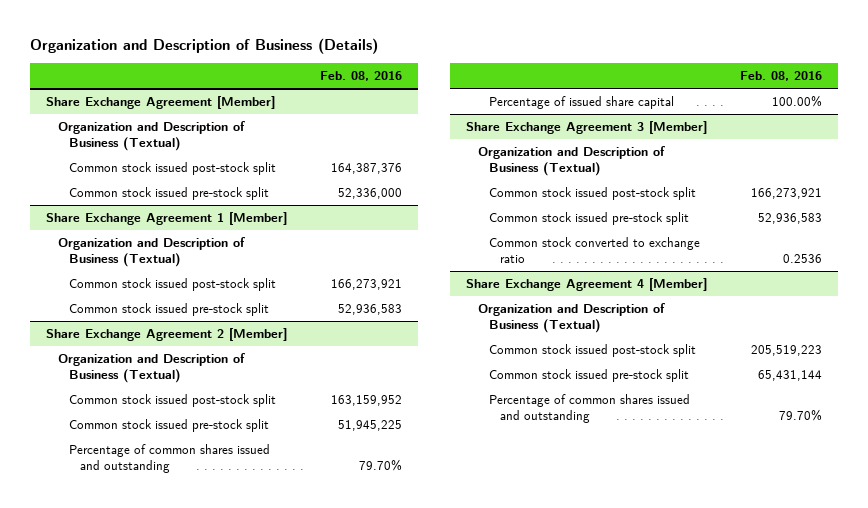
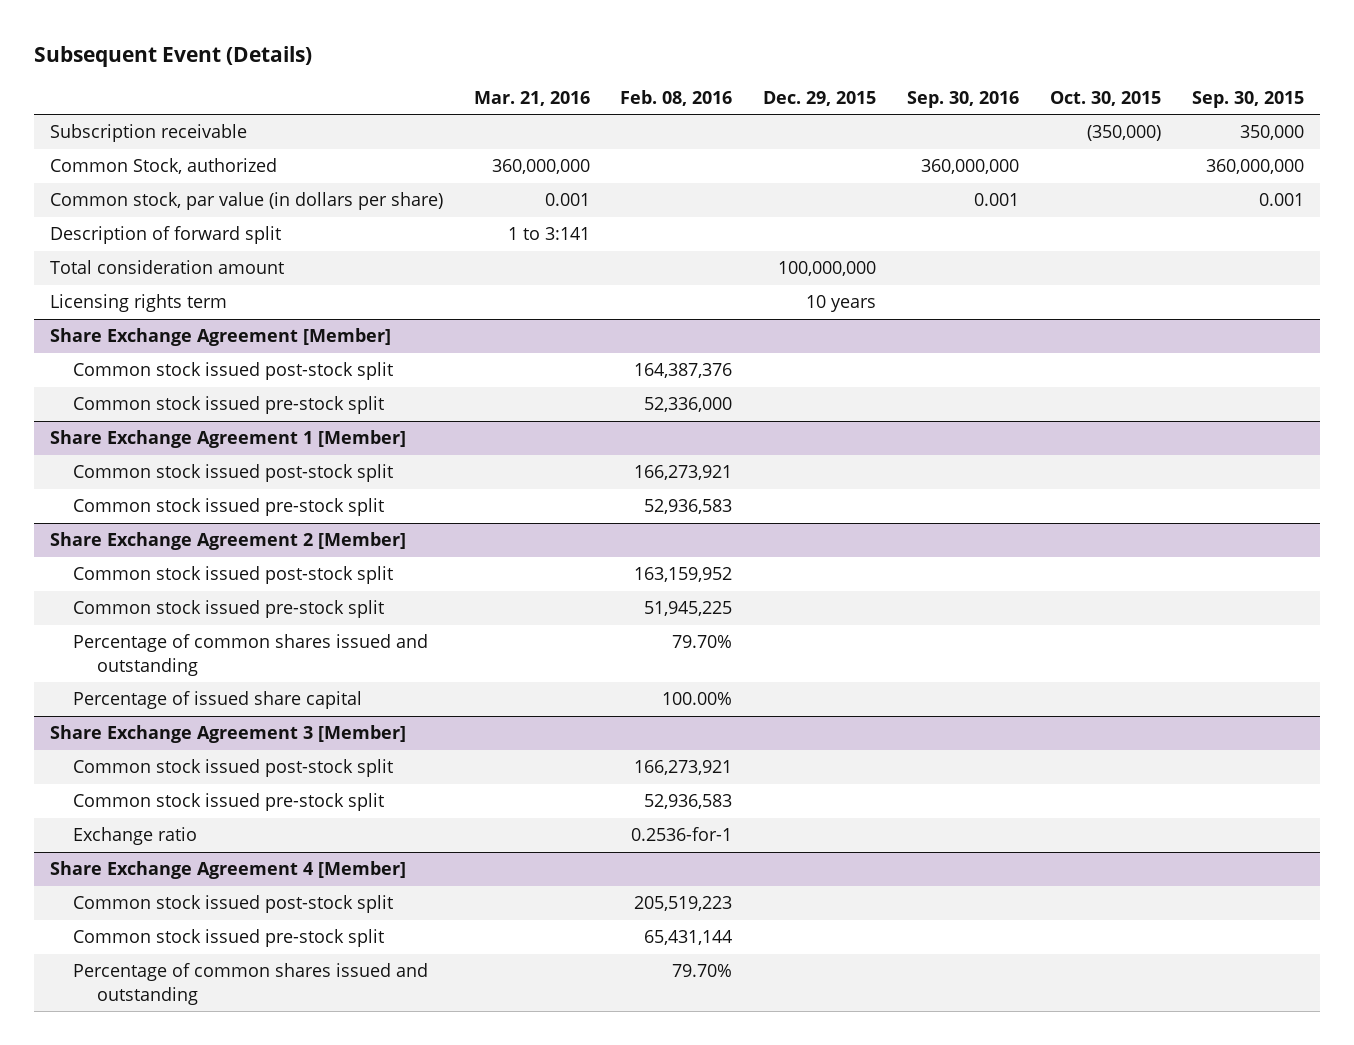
[30,38,379,55] Organization and Description of Business (Details) -> [34,46,313,68] Subsequent Event (Details)
none -> [473,90,590,106] Mar. 21, 2016
none -> [763,90,877,106] Dec. 29, 2015
none -> [907,90,1020,108] Sep. 30, 2016
none -> [1050,90,1162,106] Oct. 30, 2015
none -> [1192,90,1305,108] Sep. 30, 2015
none -> [49,124,247,143] Subscription receivable
none -> [49,158,277,175] Common Stock, authorized
none -> [49,192,443,211] Common stock, par value (in dollars per share)
none -> [49,226,281,245] Description of forward split
none -> [49,260,284,275] Total consideration amount
none -> [49,294,227,313] Licensing rights term
[57,121,245,151] Organization and Description of Business (Textual) -> none
[57,237,245,267] Organization and Description of Business (Textual) -> none
[57,353,245,383] Organization and Description of Business (Textual) -> none
[477,146,665,176] Organization and Description of Business (Textual) -> none
[489,237,701,263] Common stock converted to exchange ratio -> none
none -> [73,827,198,846] Exchange ratio
[477,303,665,333] Organization and Description of Business (Textual) -> none

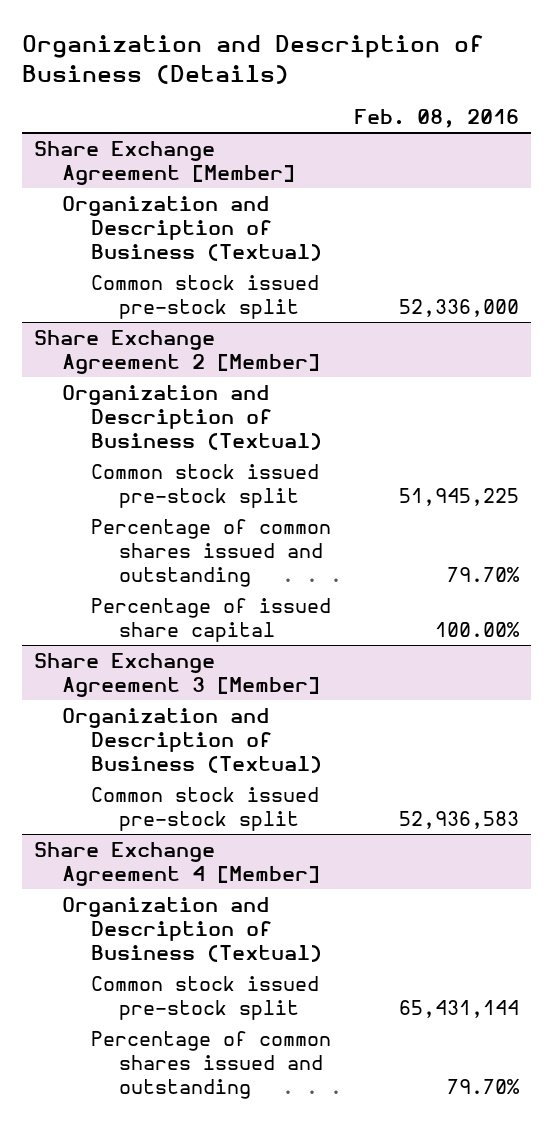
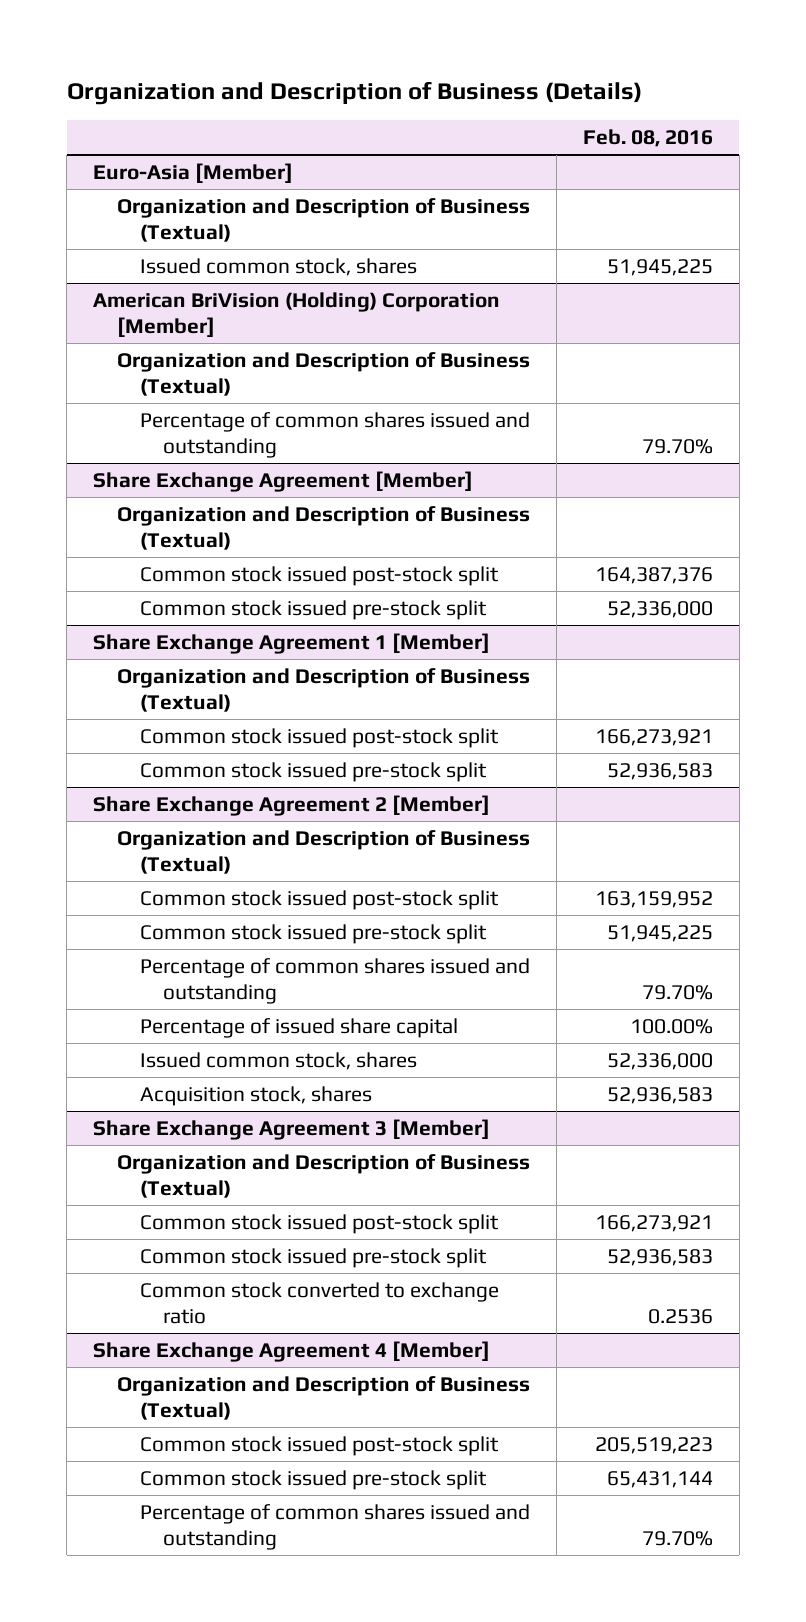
none -> [93,162,294,183] Euro-Asia [Member]
none -> [116,197,530,242] Organization and Description of Business (Textual)
none -> [139,257,417,276] Issued common stock, shares
none -> [93,291,501,337] American BriVision (Holding) Corporation [Member]
none -> [116,351,530,396] Organization and Description of Business (Textual)
none -> [139,411,530,458] Percentage of common shares issued and outstanding
none -> [139,565,499,586] Common stock issued post-stock split
none -> [93,632,491,654] Share Exchange Agreement 1 [Member]
none -> [116,667,530,712] Organization and Description of Business (Textual)
none -> [139,727,499,748] Common stock issued post-stock split
none -> [139,761,487,782] Common stock issued pre-stock split
none -> [139,889,499,910] Common stock issued post-stock split
none -> [139,1051,417,1070] Issued common stock, shares
none -> [139,1085,372,1106] Acquisition stock, shares
none -> [139,1213,499,1234] Common stock issued post-stock split
none -> [139,1281,499,1324] Common stock converted to exchange ratio
none -> [139,1435,499,1456] Common stock issued post-stock split

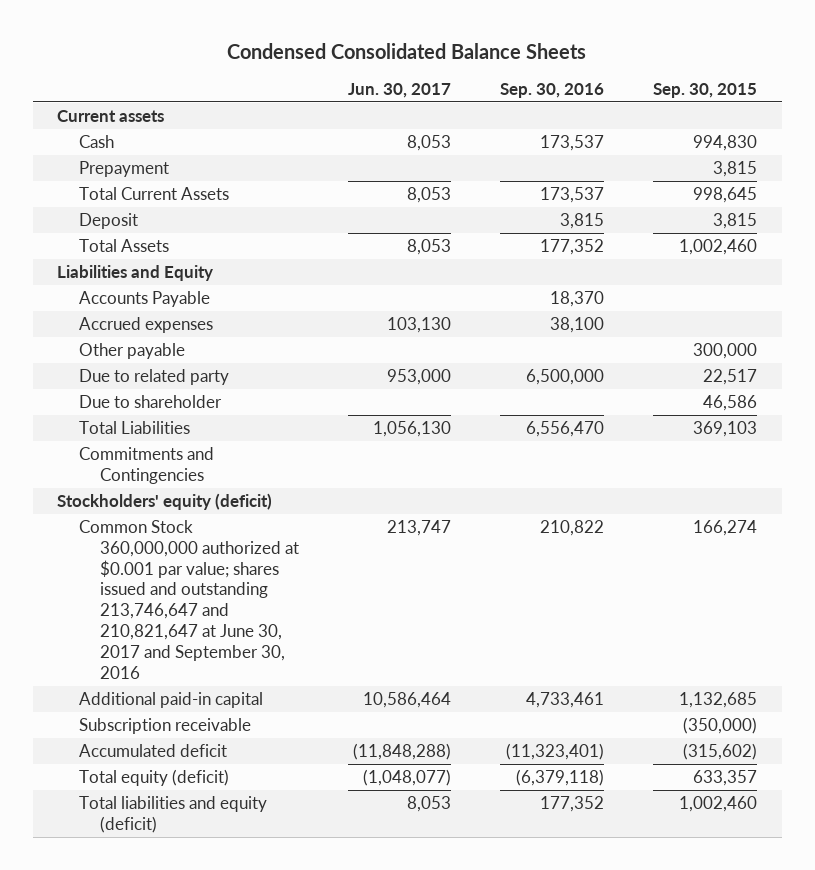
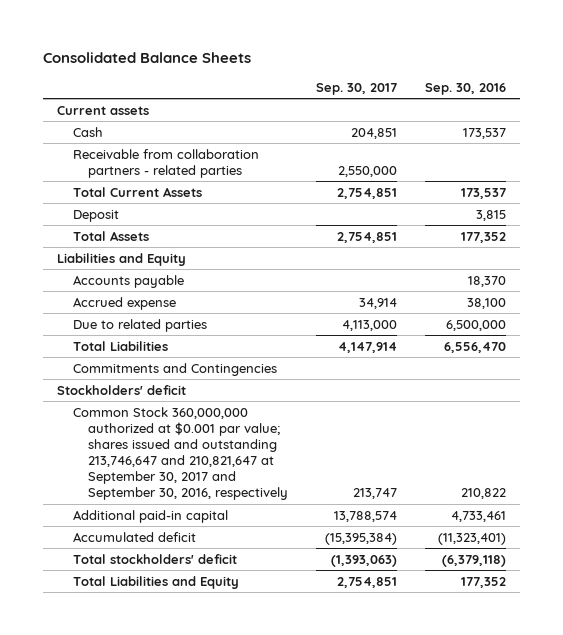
[227,42,587,59] Condensed Consolidated Balance Sheets -> [42,52,251,64] Consolidated Balance Sheets
[348,82,452,98] Jun. 30, 2017 -> none
[653,82,758,98] Sep. 30, 2015 -> none
none -> [316,82,398,95] Sep. 30, 2017
[78,161,169,178] Prepayment -> none
none -> [72,148,259,178] Receivable from collaboration partners - related parties
[78,343,185,360] Other payable -> none
[78,395,222,409] Due to shareholder -> none
[78,291,210,308] Accounts Payable -> [72,274,184,288] Accounts payable
[78,317,213,334] Accrued expenses -> [72,296,176,310] Accrued expense
[78,369,229,386] Due to related party -> [72,318,207,332] Due to related parties
[57,493,273,511] Stockholders' equity (deficit) -> [56,384,186,395] Stockholders' deficit
[78,520,300,679] Common Stock 360,000,000 authorized at $0.001 par value; shares issued and outstanding 213,746,647 and 210,821,647 at June 30, 2017 and September 30, 2016 -> [72,406,289,501] Common Stock 360,000,000 authorized at $0.001 par value; shares issued and outstanding 213,746,647 and 210,821,647 at September 30, 2017 and September 30, 2016, respectively
[78,718,251,735] Subscription receivable -> none
[78,769,229,787] Total equity (deficit) -> [72,553,237,564] Total stockholders' deficit
[78,796,267,833] Total liabilities and equity (deficit) -> [72,575,239,589] Total Liabilities and Equity

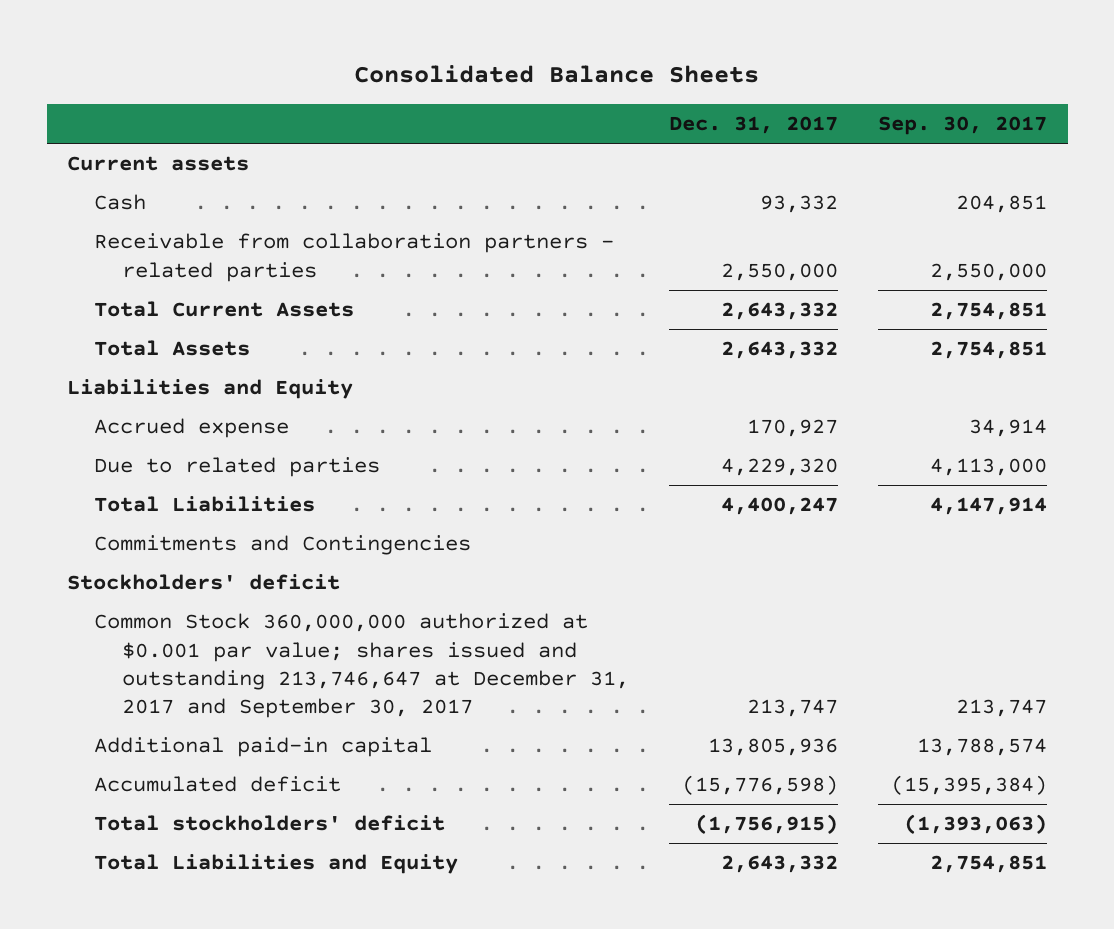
[425,82,507,95] Sep. 30, 2016 -> none
none -> [669,116,839,135] Dec. 31, 2017
[72,209,119,222] Deposit -> none
[72,274,184,288] Accounts payable -> none
[72,406,289,501] Common Stock 360,000,000 authorized at $0.001 par value; shares issued and outstanding 213,746,647 and 210,821,647 at September 30, 2017 and September 30, 2016, respectively -> [94,613,629,719] Common Stock 360,000,000 authorized at $0.001 par value; shares issued and outstanding 213,746,647 at December 31, 2017 and September 30, 2017

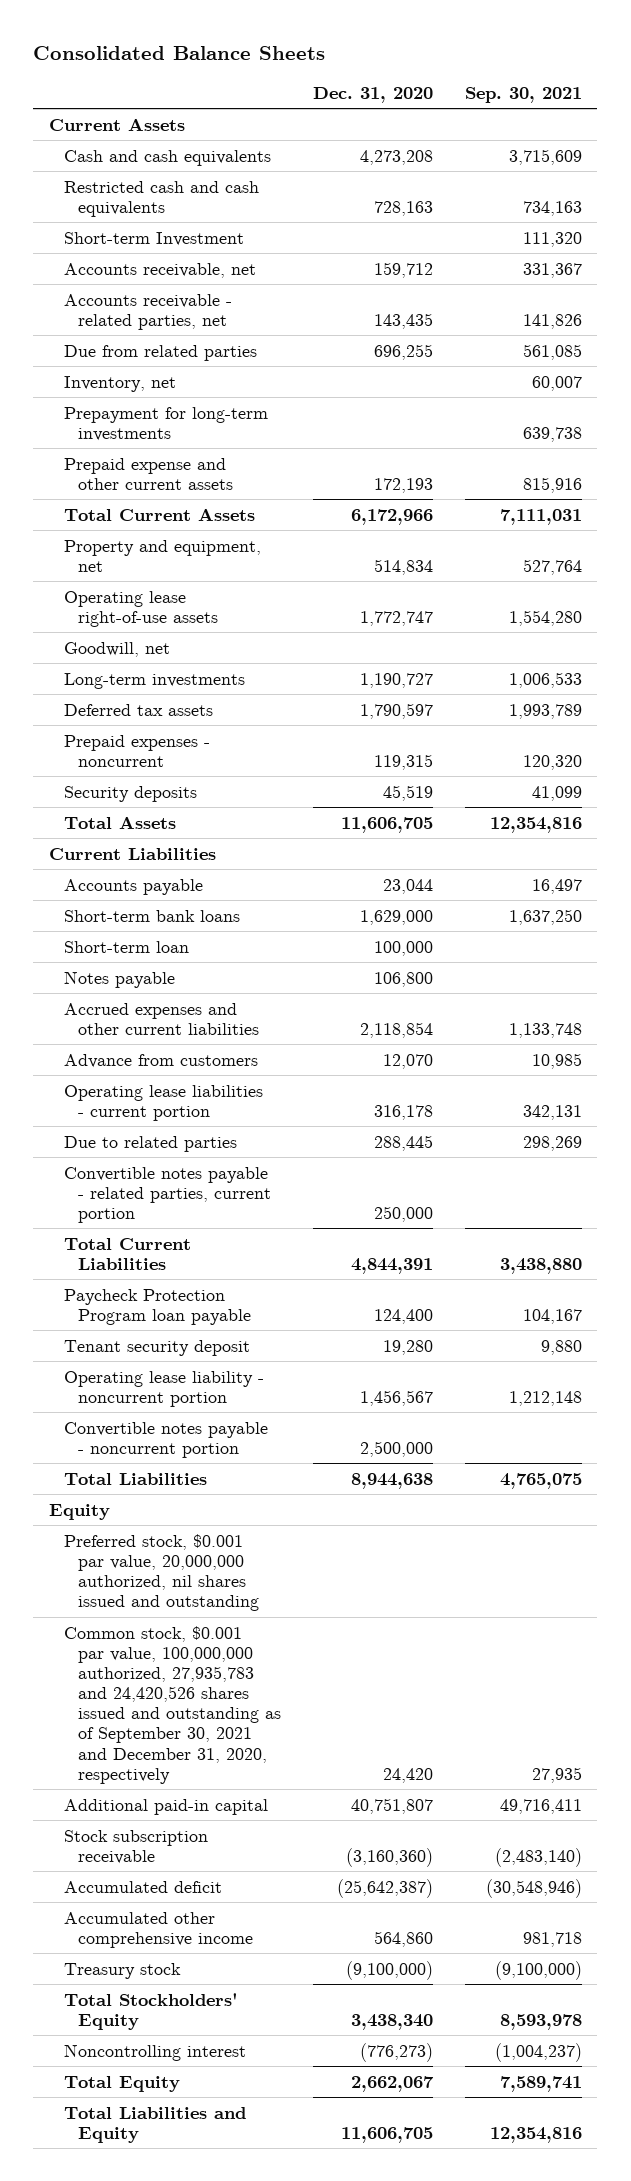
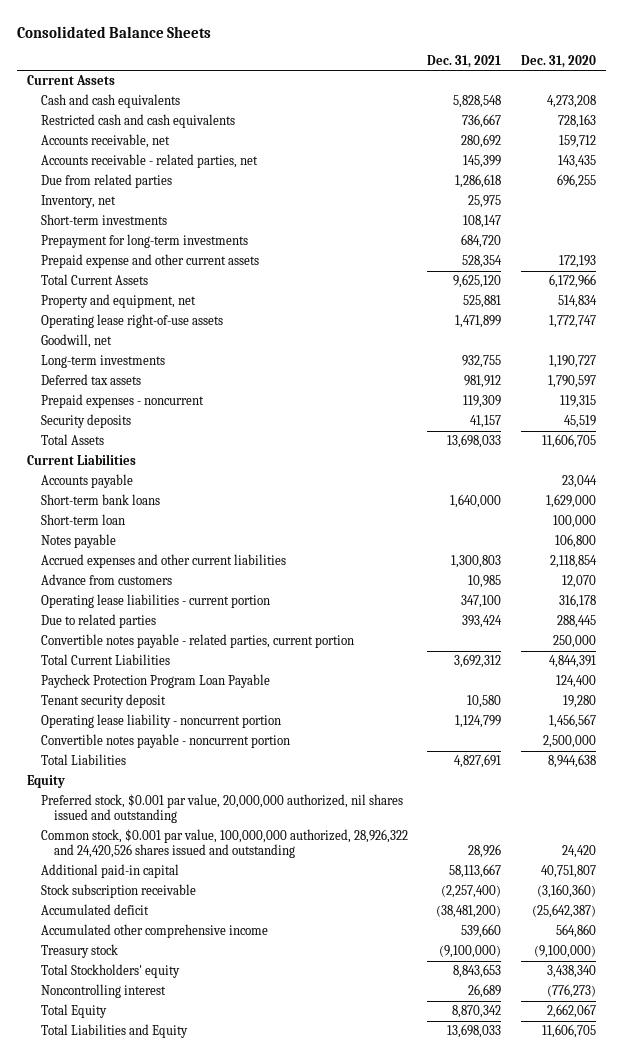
[464,86,582,103] Sep. 30, 2021 -> none
none -> [427,54,502,68] Dec. 31, 2021
[63,231,244,246] Short-term Investment -> none
none -> [40,214,167,226] Short-term investments
[63,1288,252,1325] Paycheck Protection Program loan payable -> [40,674,270,689] Paycheck Protection Program Loan Payable
[63,1625,282,1784] Common stock, $0.001 par value, 100,000,000 authorized, 27,935,783 and 24,420,526 shares issued and outstanding as of September 30, 2021 and December 31, 2020, respectively -> [40,829,408,859] Common stock, $0.001 par value, 100,000,000 authorized, 28,926,322 and 24,420,526 shares issued and outstanding
[63,1992,238,2030] Total Stockholders' Equity -> [40,964,180,979] Total Stockholders' equity

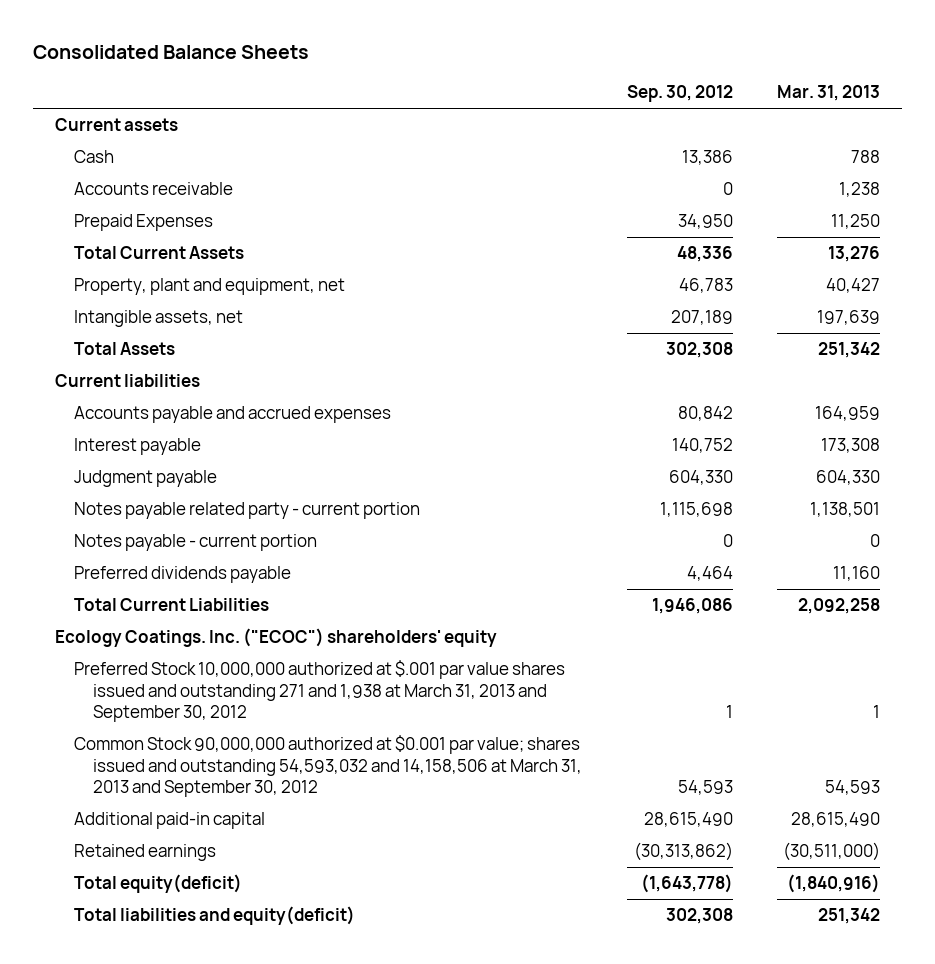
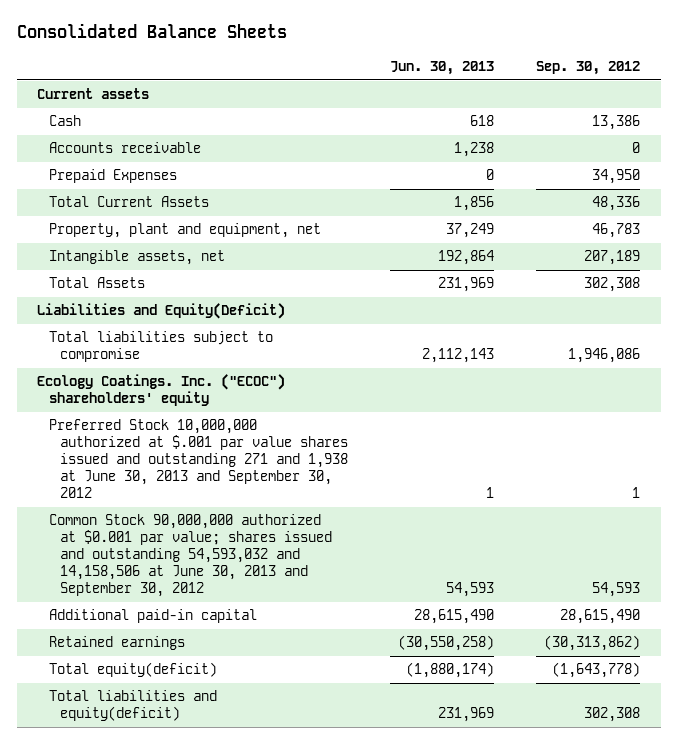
[776,85,880,102] Mar. 31, 2013 -> none
none -> [390,61,495,76] Jun. 30, 2013
[54,374,200,388] Current liabilities -> none
[74,406,392,424] Accounts payable and accrued expenses -> none
[74,438,202,456] Interest payable -> none
[74,470,218,488] Judgment payable -> none
[74,502,421,520] Notes payable related party - current portion -> none
[74,534,318,552] Notes payable - current portion -> none
[74,566,292,584] Preferred dividends payable -> none
none -> [37,303,286,320] Liabilities and Equity(Deficit)
[74,598,270,612] Total Current Liabilities -> [48,331,273,363] Total liabilities subject to compromise
[74,660,566,723] Preferred Stock 10,000,000 authorized at $.001 par value shares issued and outstanding 271 and 1,938 at March 31, 2013 and September 30, 2012 -> [48,419,349,499] Preferred Stock 10,000,000 authorized at $.001 par value shares issued and outstanding 271 and 1,938 at June 30, 2013 and September 30, 2012
[74,735,583,798] Common Stock 90,000,000 authorized at $0.001 par value; shares issued and outstanding 54,593,032 and 14,158,506 at March 31, 2013 and September 30, 2012 -> [48,514,333,598] Common Stock 90,000,000 authorized at $0.001 par value; shares issued and outstanding 54,593,032 and 14,158,506 at June 30, 2013 and September 30, 2012

